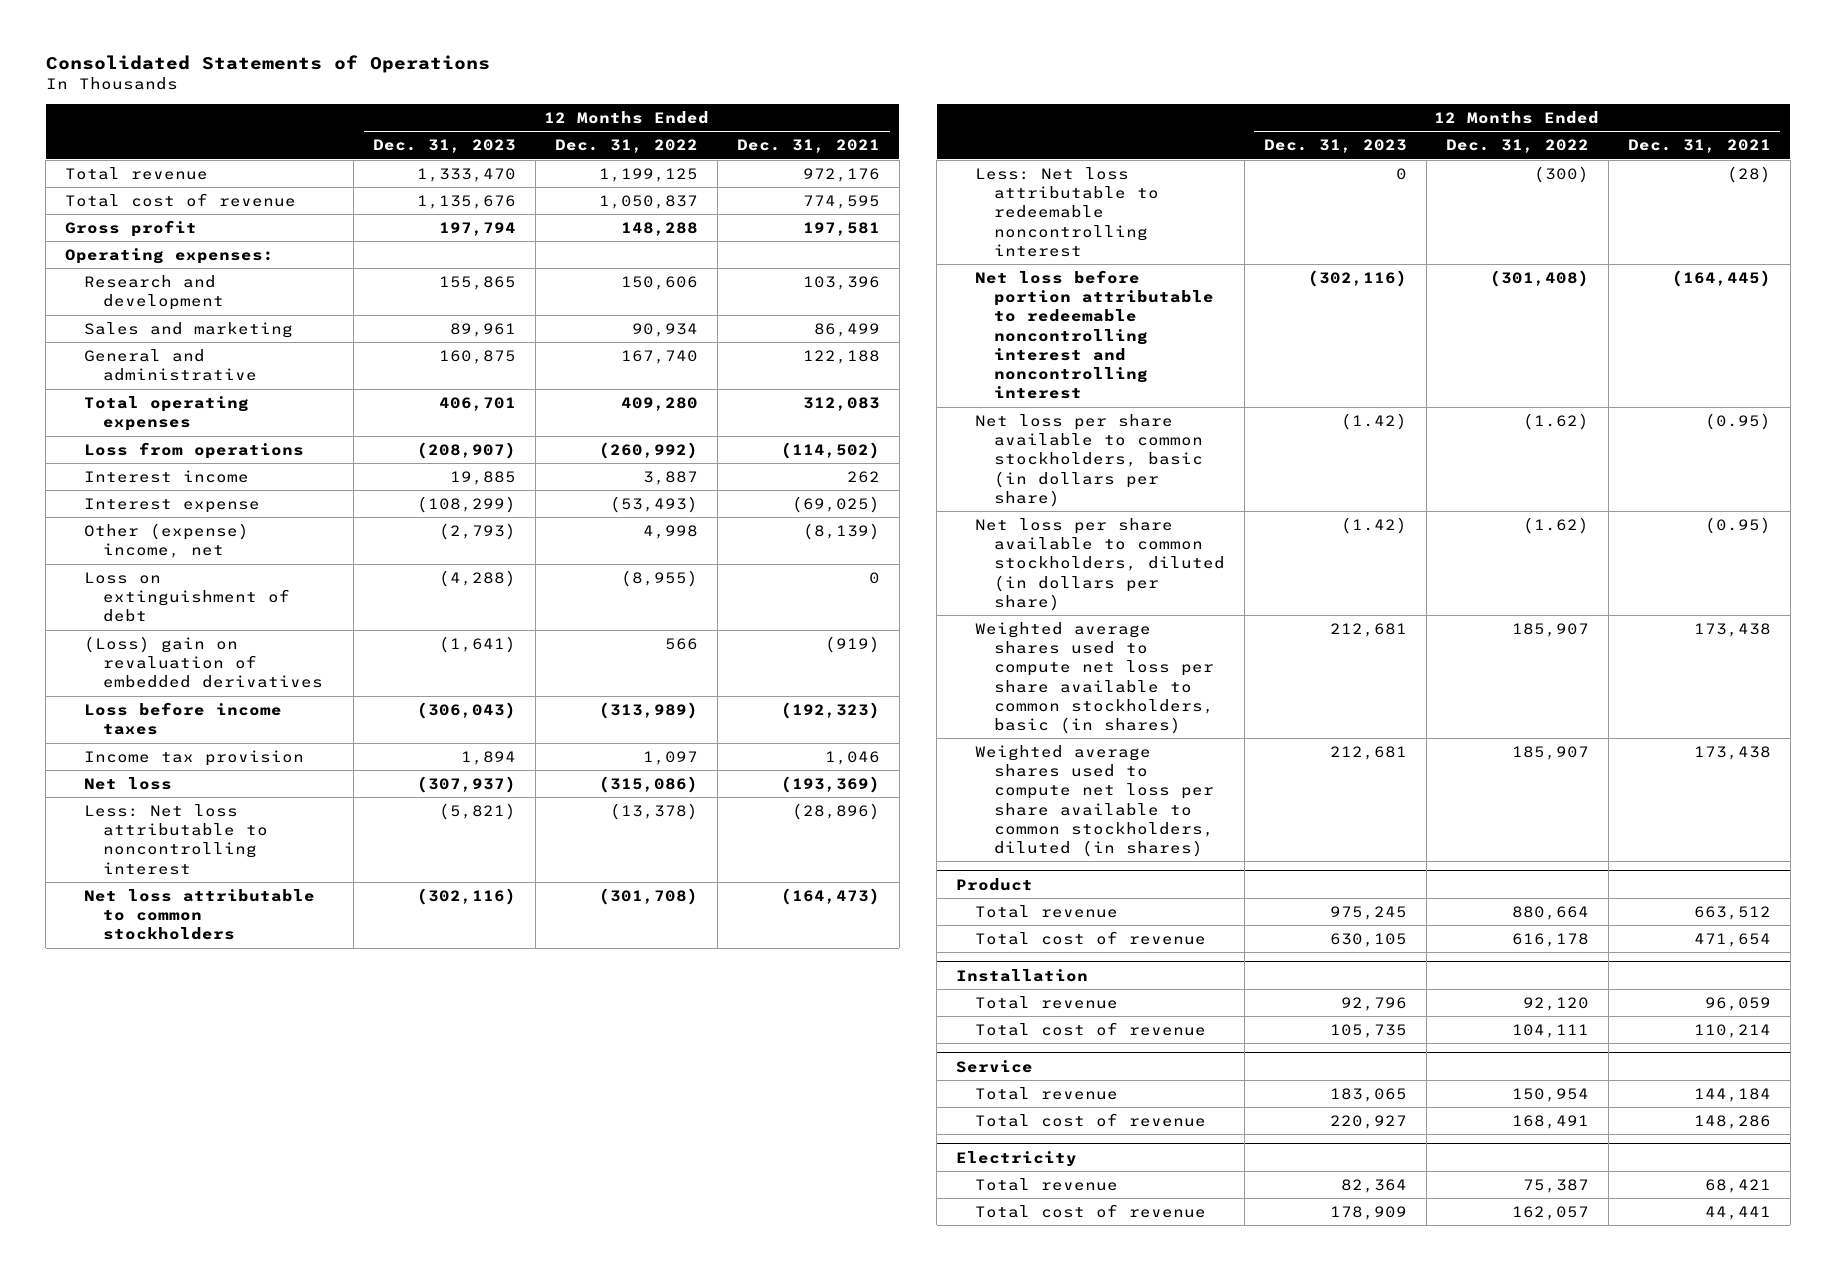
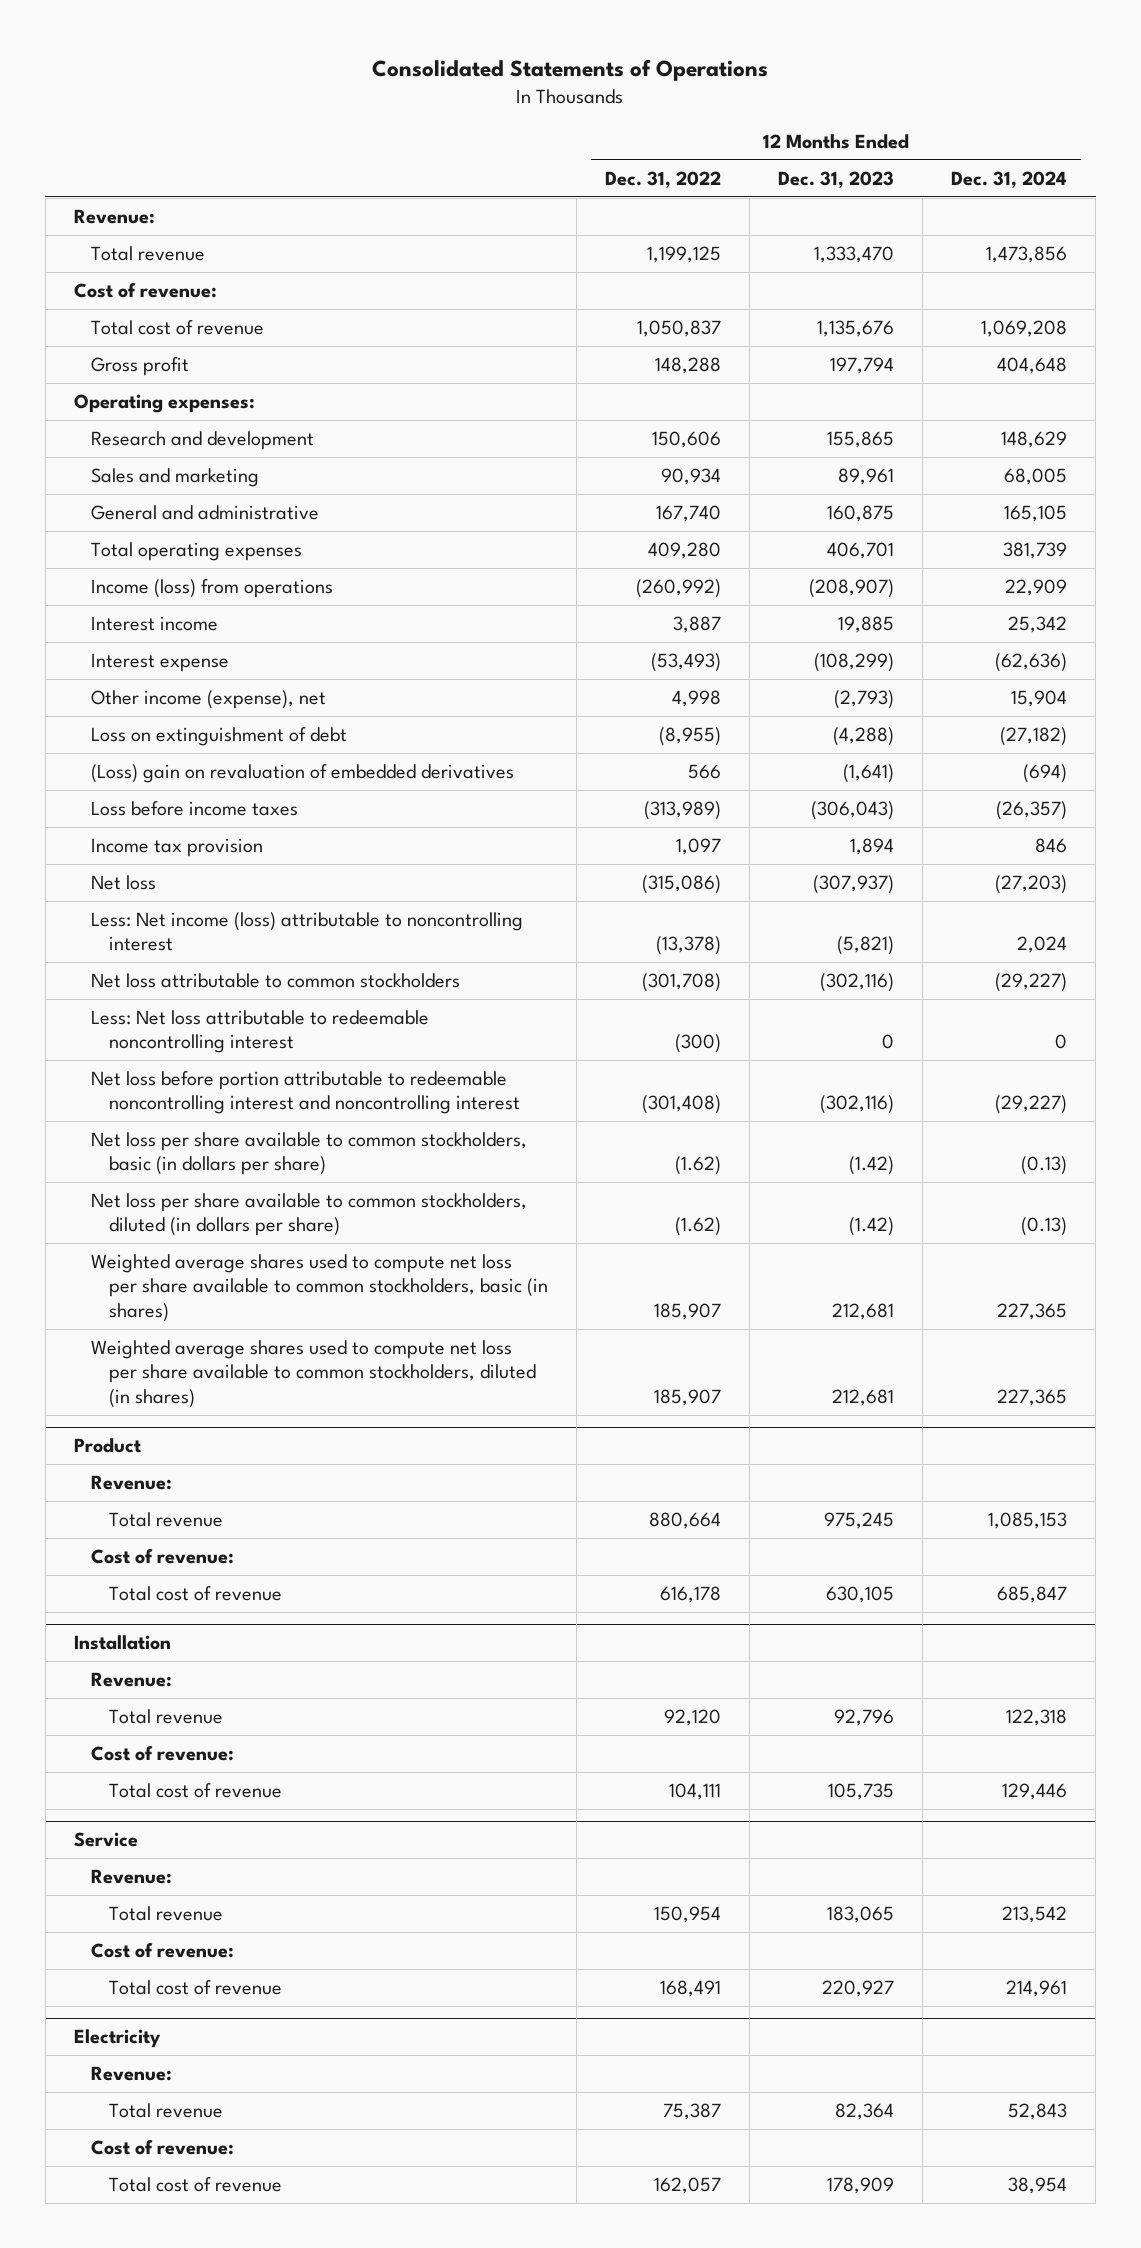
[736,139,880,154] Dec. 31, 2021 -> none
none -> [951,170,1068,188] Dec. 31, 2024
none -> [73,209,155,225] Revenue:
none -> [73,283,217,299] Cost of revenue:
[84,441,305,459] Loss from operations -> [91,579,334,599] Income (loss) from operations
[84,522,250,559] Other (expense) income, net -> [91,690,327,710] Other income (expense), net
[84,803,269,875] Less: Net loss attributable to noncontrolling interest -> [91,912,524,952] Less: Net income (loss) attributable to noncontrolling interest
none -> [91,1475,173,1491] Revenue:
none -> [91,1549,235,1565] Cost of revenue:
none -> [91,1672,173,1688] Revenue:
none -> [91,1746,235,1762] Cost of revenue:
none -> [91,1869,173,1885] Revenue:
none -> [91,1943,235,1959] Cost of revenue:
none -> [91,2066,173,2082] Revenue:
none -> [91,2140,235,2156] Cost of revenue:

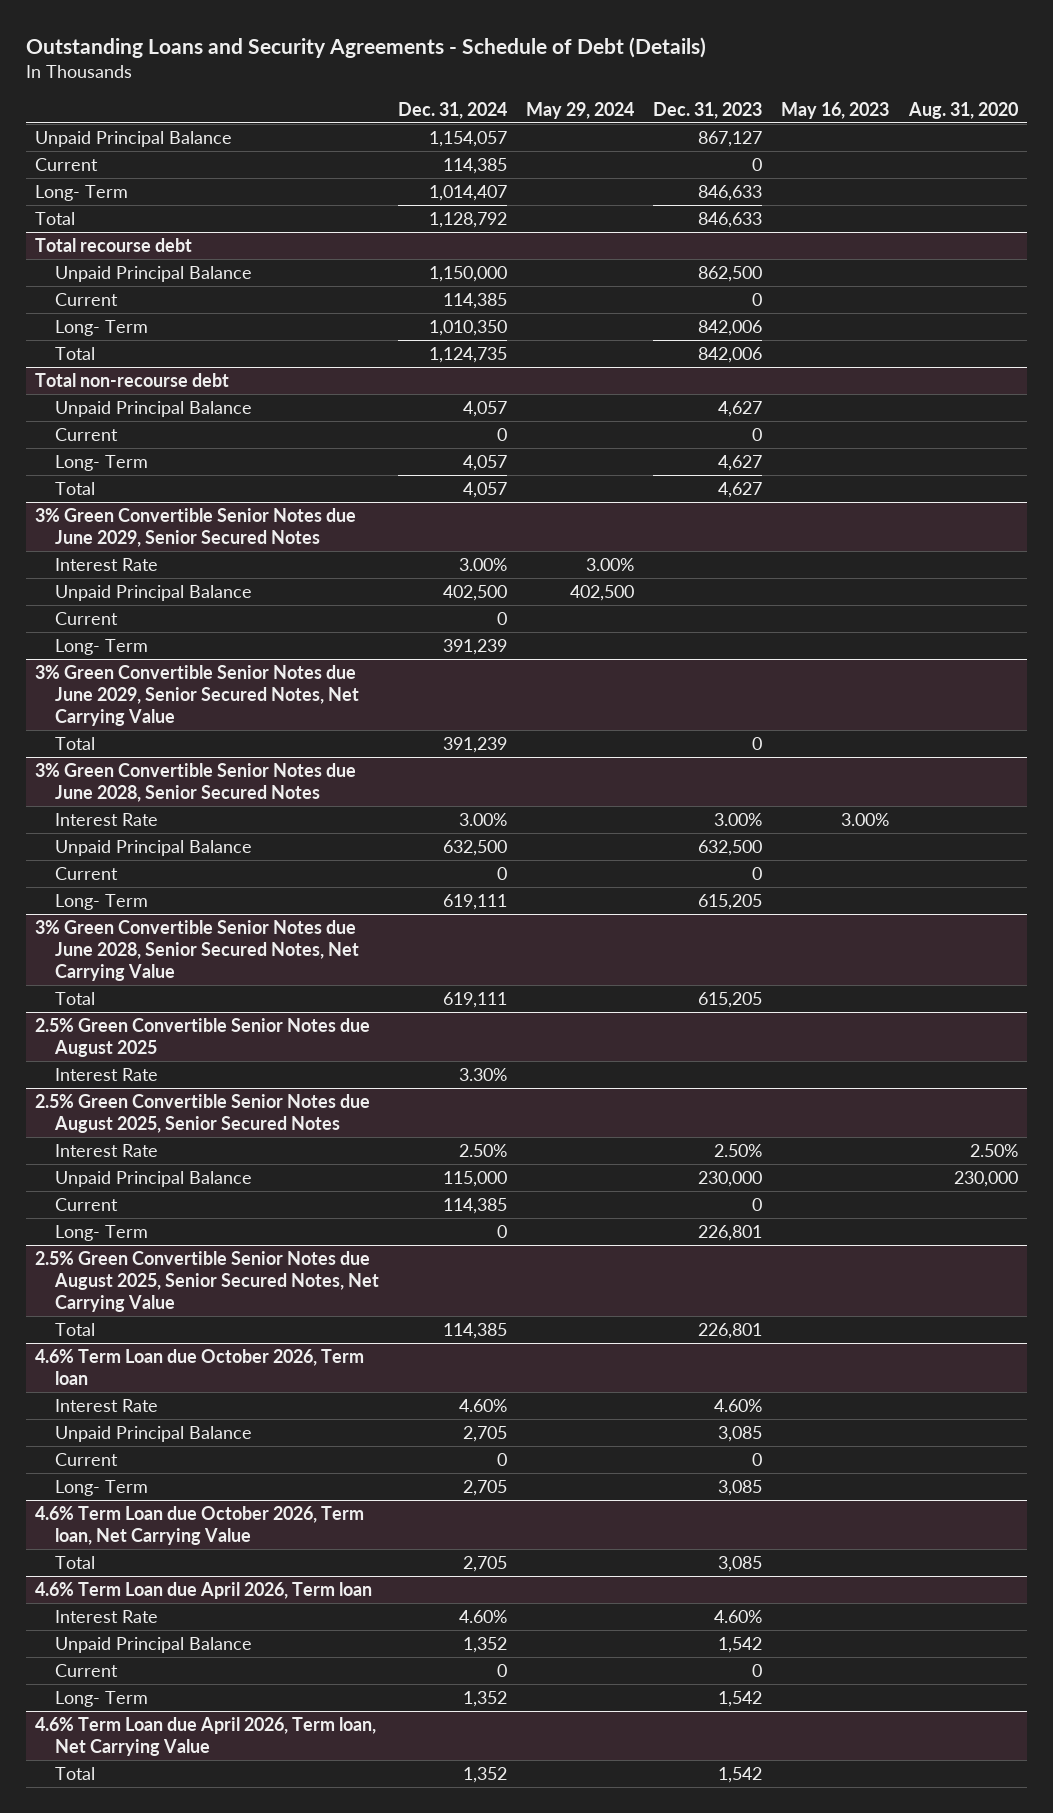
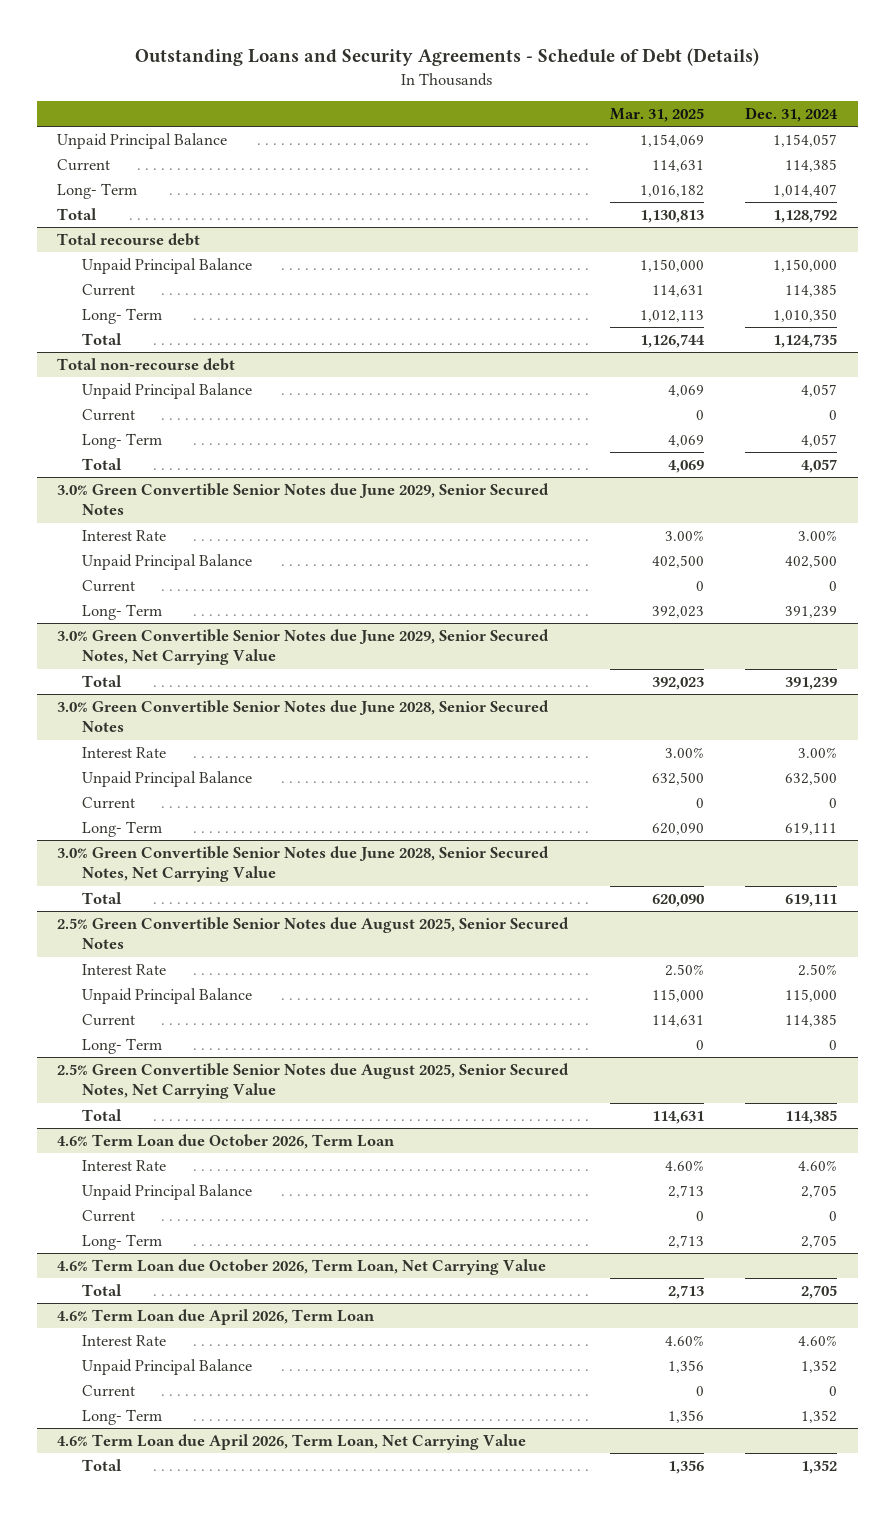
[526,101,635,119] May 29, 2024 -> none
[653,101,763,119] Dec. 31, 2023 -> none
[781,101,890,119] May 16, 2023 -> none
[907,101,1018,119] Aug. 31, 2020 -> none
none -> [609,108,704,123] Mar. 31, 2025
[35,507,357,548] 3% Green Convertible Senior Notes due June 2029, Senior Secured Notes -> [57,483,550,516] 3.0% Green Convertible Senior Notes due June 2029, Senior Secured Notes
[35,664,360,727] 3% Green Convertible Senior Notes due June 2029, Senior Secured Notes, Net Carrying Value -> [57,629,550,666] 3.0% Green Convertible Senior Notes due June 2029, Senior Secured Notes, Net Carrying Value
[35,762,357,803] 3% Green Convertible Senior Notes due June 2028, Senior Secured Notes -> [57,700,550,733] 3.0% Green Convertible Senior Notes due June 2028, Senior Secured Notes
[35,919,360,982] 3% Green Convertible Senior Notes due June 2028, Senior Secured Notes, Net Carrying Value -> [57,846,550,883] 3.0% Green Convertible Senior Notes due June 2028, Senior Secured Notes, Net Carrying Value
[35,1017,371,1058] 2.5% Green Convertible Senior Notes due August 2025 -> none
[55,1067,159,1081] Interest Rate -> none
[35,1348,365,1386] 4.6% Term Loan due October 2026, Term loan -> [57,1134,396,1150] 4.6% Term Loan due October 2026, Term Loan
[35,1505,365,1546] 4.6% Term Loan due October 2026, Term loan, Net Carrying Value -> [57,1259,547,1276] 4.6% Term Loan due October 2026, Term Loan, Net Carrying Value
[35,1581,373,1599] 4.6% Term Loan due April 2026, Term loan -> [57,1309,376,1326] 4.6% Term Loan due April 2026, Term Loan
[35,1716,377,1757] 4.6% Term Loan due April 2026, Term loan, Net Carrying Value -> [57,1434,527,1451] 4.6% Term Loan due April 2026, Term Loan, Net Carrying Value

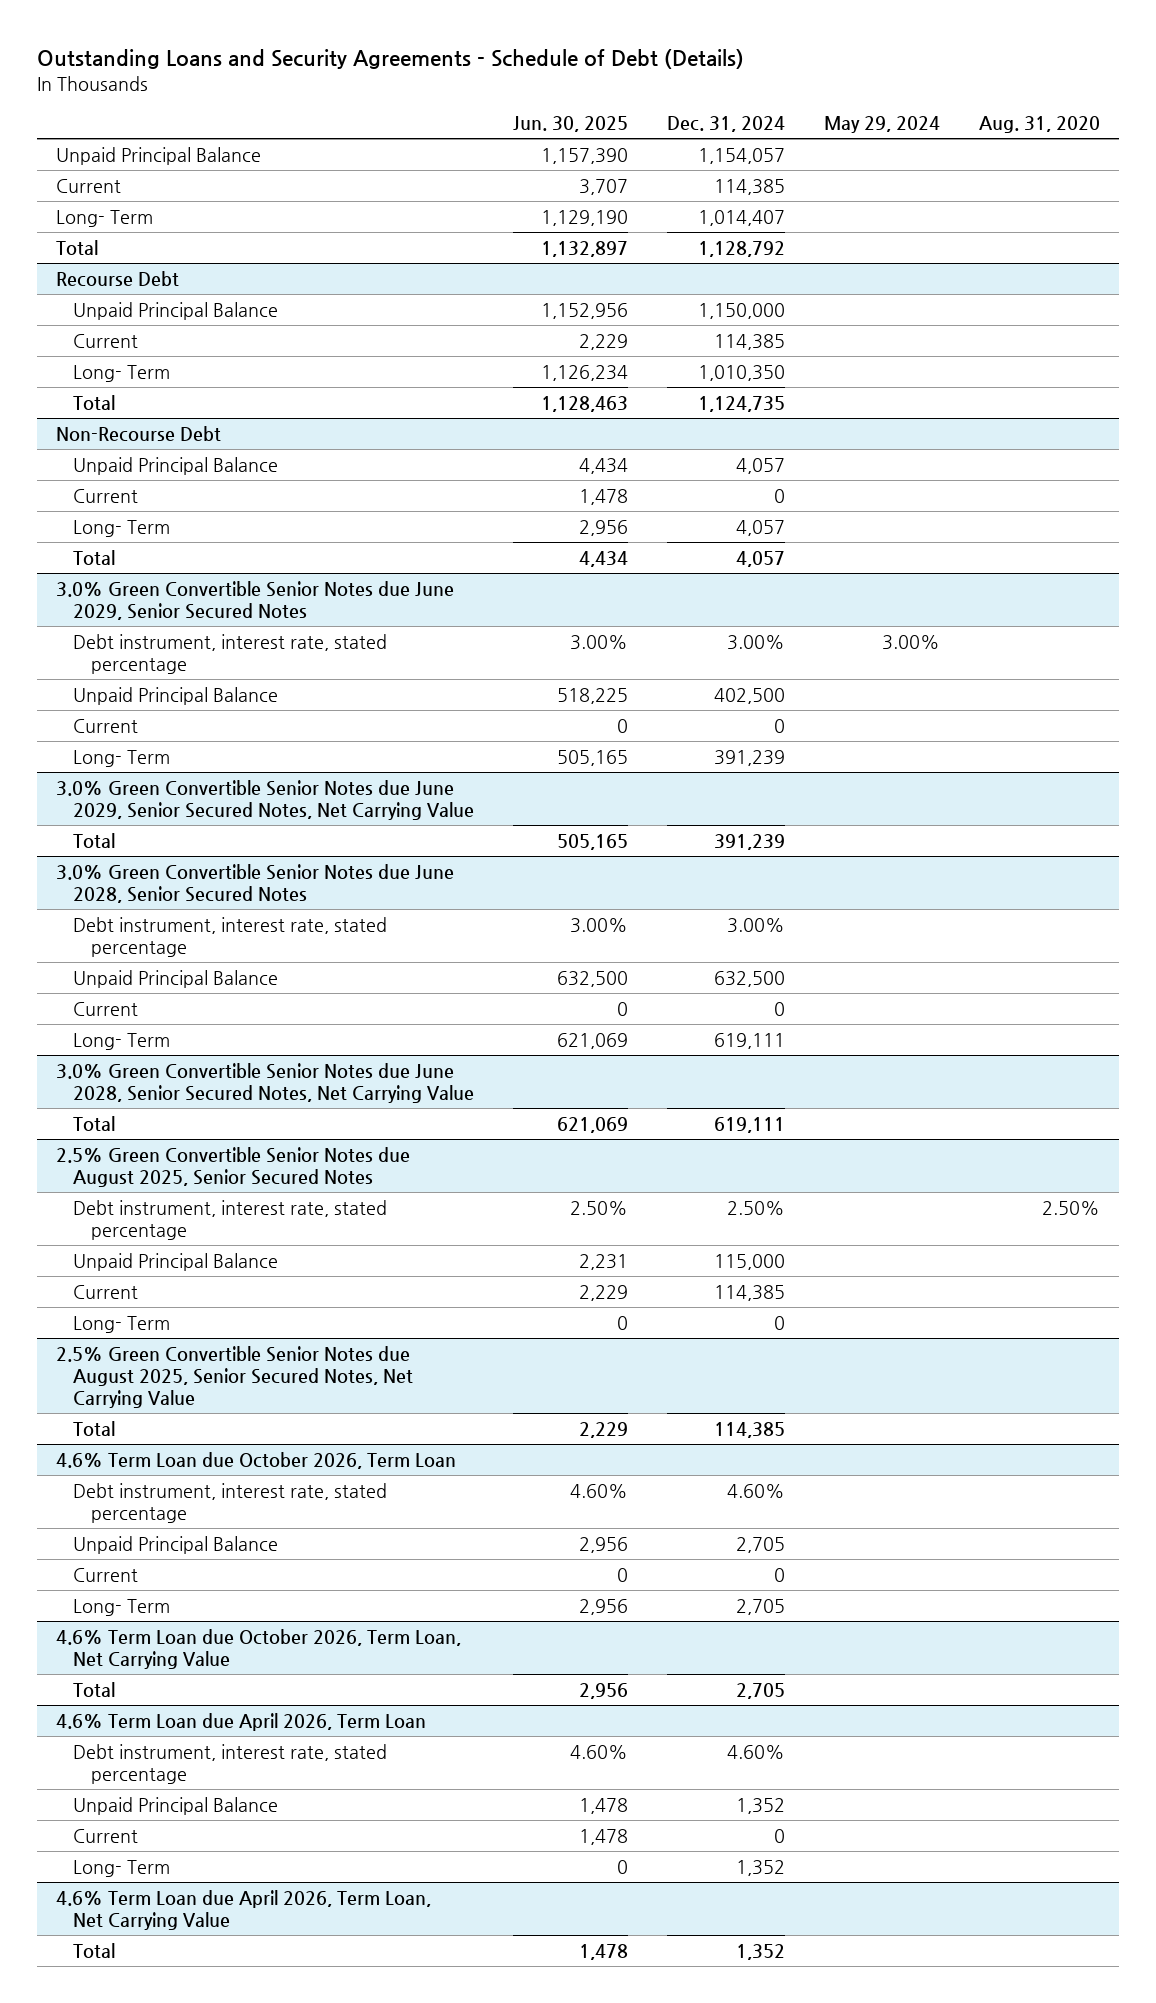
[609,108,704,123] Mar. 31, 2025 -> none
none -> [513,116,629,133] Jun. 30, 2025
none -> [823,116,940,134] May 29, 2024
none -> [978,116,1100,134] Aug. 31, 2020
[57,233,201,247] Total recourse debt -> [56,270,180,287] Recourse Debt
[57,358,236,372] Total non-recourse debt -> [56,425,222,442] Non-Recourse Debt
[82,530,167,542] Interest Rate -> [73,633,388,674] Debt instrument, interest rate, stated percentage
[82,747,167,759] Interest Rate -> [73,916,388,957] Debt instrument, interest rate, stated percentage
[82,964,167,976] Interest Rate -> [73,1199,388,1240] Debt instrument, interest rate, stated percentage
[82,1160,167,1172] Interest Rate -> [73,1482,388,1523] Debt instrument, interest rate, stated percentage
[82,1335,167,1347] Interest Rate -> [73,1743,388,1784] Debt instrument, interest rate, stated percentage

